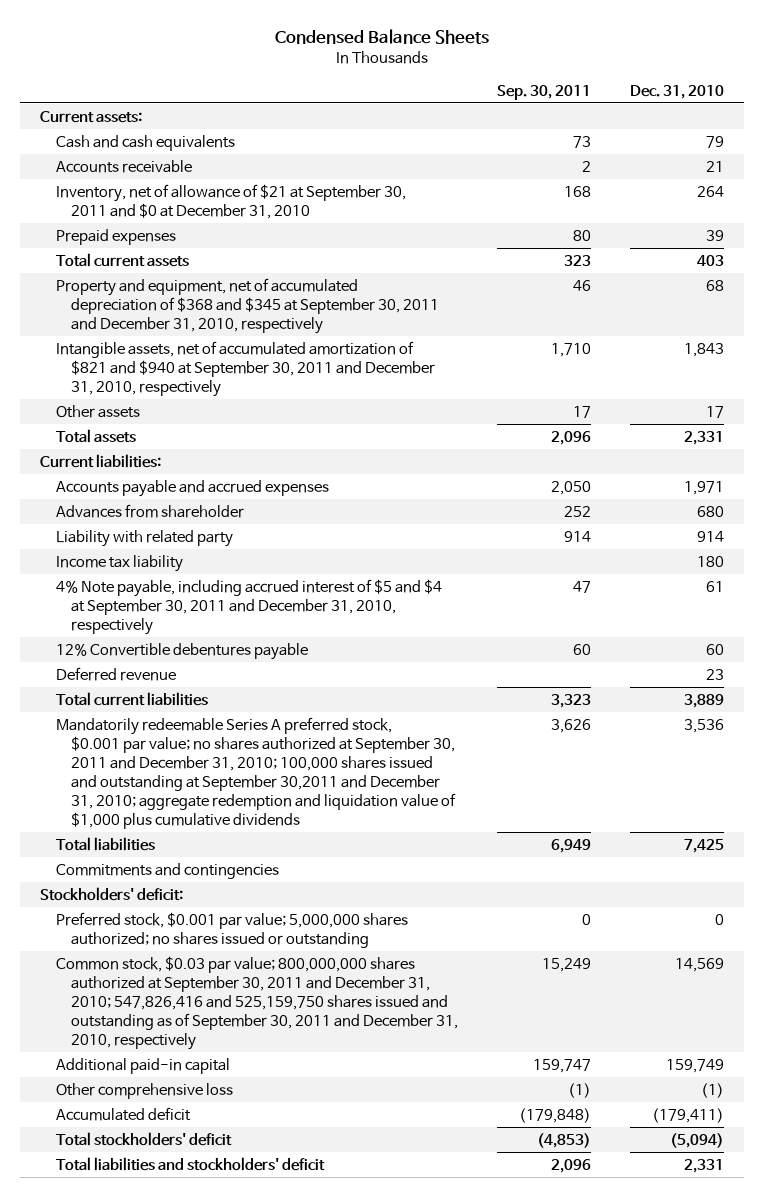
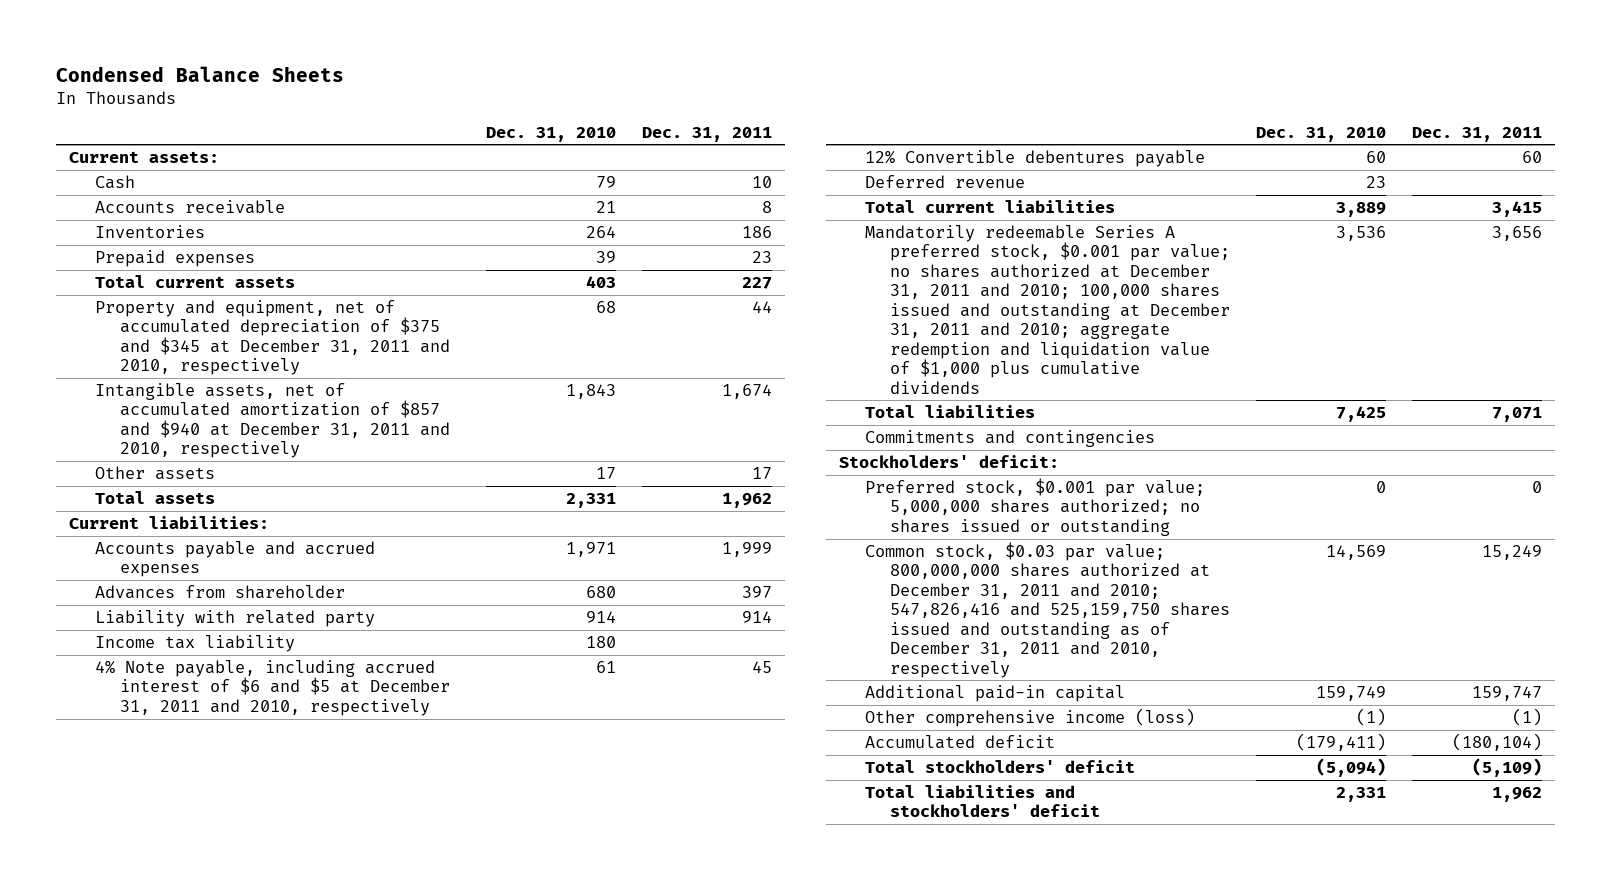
[497,84,592,100] Sep. 30, 2011 -> none
none -> [642,126,773,142] Dec. 31, 2011
[55,134,235,151] Cash and cash equivalents -> [94,174,135,189] Cash
[55,183,406,219] Inventory, net of allowance of $21 at September 30, 2011 and $0 at December 31, 2010 -> [94,224,205,238] Inventories
[55,277,440,334] Property and equipment, net of accumulated depreciation of $368 and $345 at September 30, 2011 and December 31, 2010, respectively -> [94,299,451,376] Property and equipment, net of accumulated depreciation of $375 and $345 at December 31, 2011 and 2010, respectively
[55,340,436,397] Intangible assets, net of accumulated amortization of $821 and $940 at September 30, 2011 and December 31, 2010, respectively -> [94,382,451,459] Intangible assets, net of accumulated amortization of $857 and $940 at December 31, 2011 and 2010, respectively
[55,578,442,635] 4% Note payable, including accrued interest of $5 and $4 at September 30, 2011 and December 31, 2010, respectively -> [94,659,451,716] 4% Note payable, including accrued interest of $6 and $5 at December 31, 2011 and 2010, respectively
[55,716,457,830] Mandatorily redeemable Series A preferred stock, $0.001 par value; no shares authorized at September 30, 2011 and December 31, 2010; 100,000 shares issued and outstanding at September 30,2011 and December 31, 2010; aggregate redemption and liquidation value of $1,000 plus cumulative dividends -> [864,224,1230,394] Mandatorily redeemable Series A preferred stock, $0.001 par value; no shares authorized at December 31, 2011 and 2010; 100,000 shares issued and outstanding at December 31, 2011 and 2010; aggregate redemption and liquidation value of $1,000 plus cumulative dividends
[55,955,459,1051] Common stock, $0.03 par value; 800,000,000 shares authorized at September 30, 2011 and December 31, 2010; 547,826,416 and 525,159,750 shares issued and outstanding as of September 30, 2011 and December 31, 2010, respectively -> [864,541,1230,678] Common stock, $0.03 par value; 800,000,000 shares authorized at December 31, 2011 and 2010; 547,826,416 and 525,159,750 shares issued and outstanding as of December 31, 2011 and 2010, respectively
[55,1082,233,1099] Other comprehensive loss -> [864,707,1195,727] Other comprehensive income (loss)

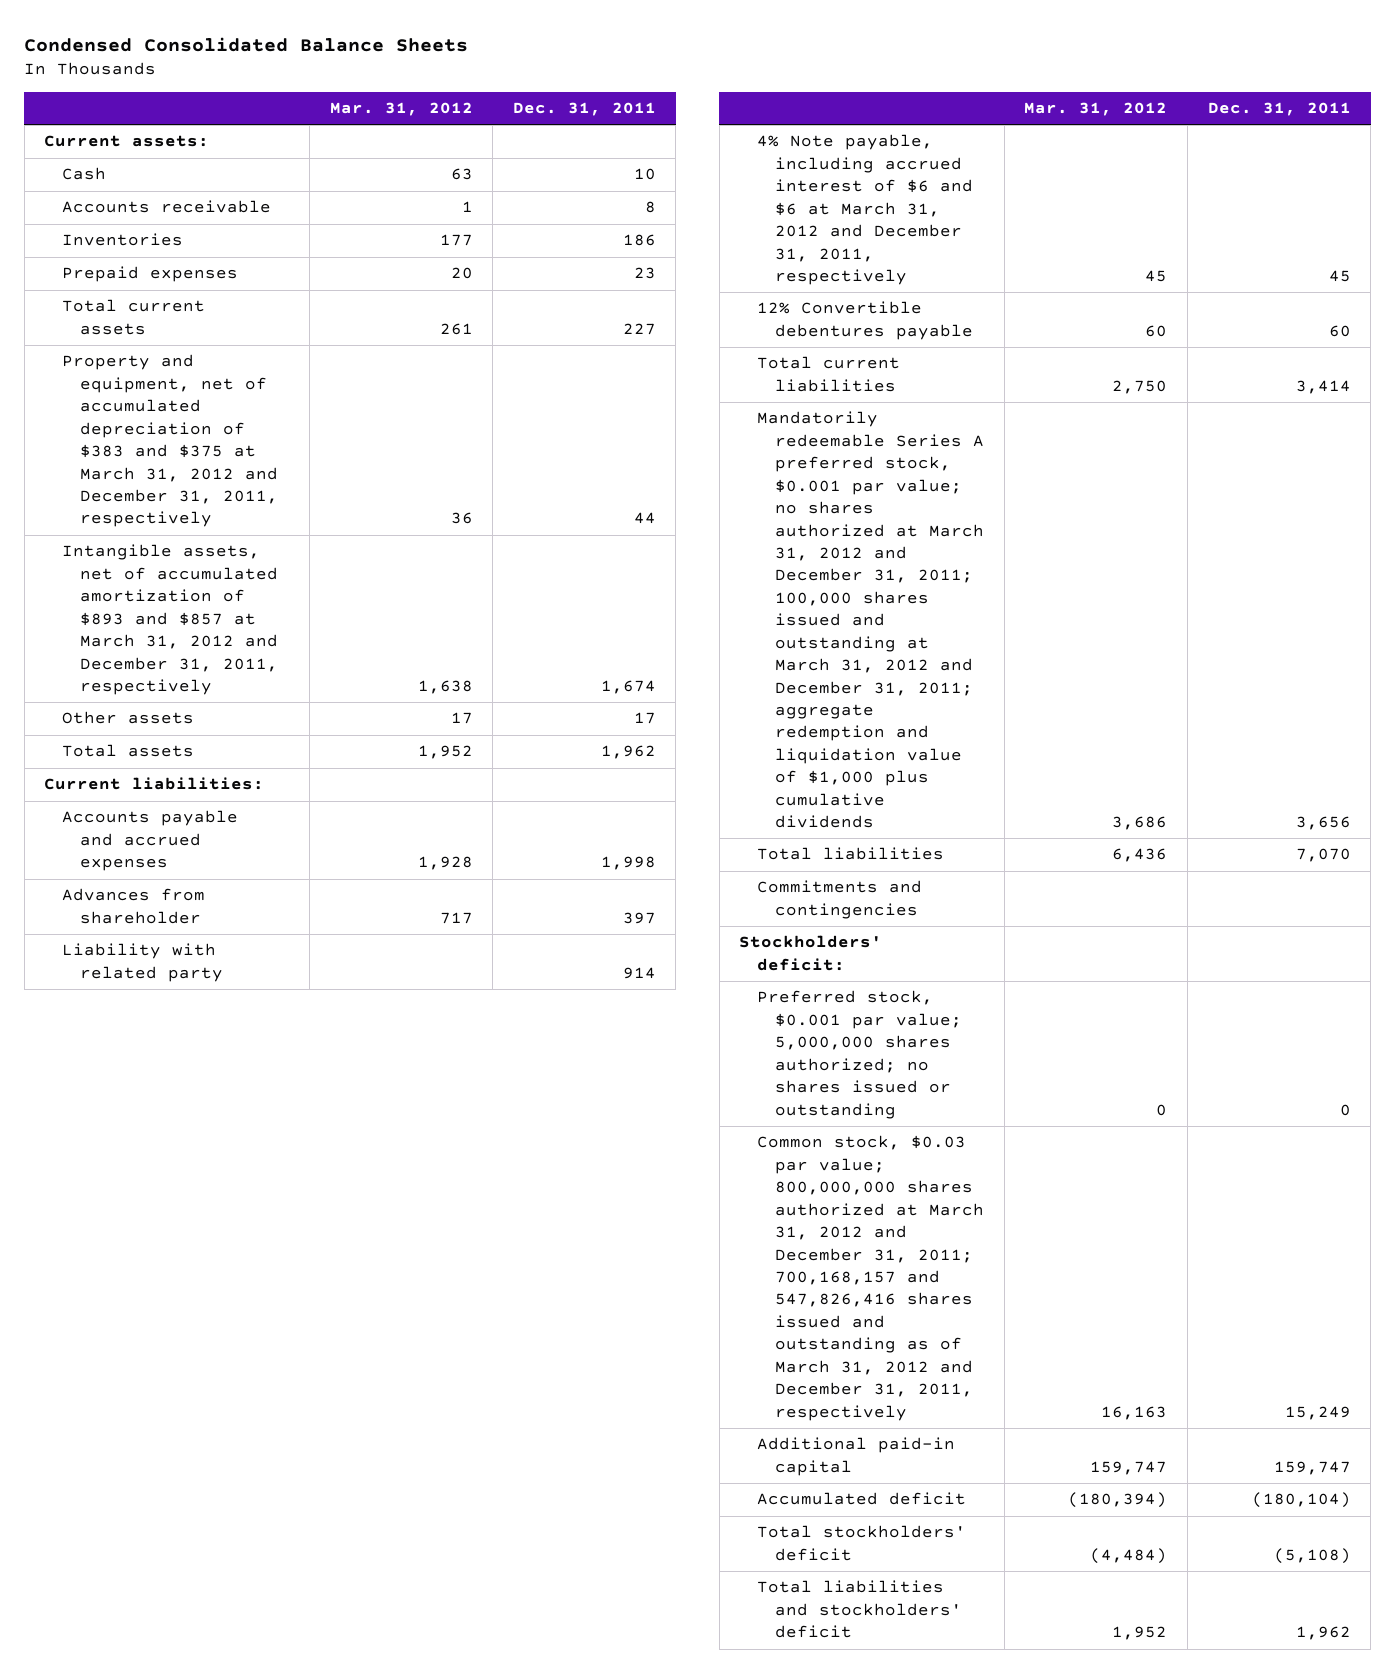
[56,65,345,82] Condensed Balance Sheets -> [24,37,469,53] Condensed Consolidated Balance Sheets
[486,126,617,142] Dec. 31, 2010 -> none
none -> [329,102,473,117] Mar. 31, 2012
[94,299,451,376] Property and equipment, net of accumulated depreciation of $375 and $345 at December 31, 2011 and 2010, respectively -> [62,354,279,528] Property and equipment, net of accumulated depreciation of $383 and $375 at March 31, 2012 and December 31, 2011, respectively
[94,382,451,459] Intangible assets, net of accumulated amortization of $857 and $940 at December 31, 2011 and 2010, respectively -> [62,544,279,696] Intangible assets, net of accumulated amortization of $893 and $857 at March 31, 2012 and December 31, 2011, respectively
[722,541,773,557] 1,999 -> [600,856,656,871] 1,998
[94,634,295,652] Income tax liability -> none
[94,659,451,716] 4% Note payable, including accrued interest of $6 and $5 at December 31, 2011 and 2010, respectively -> [757,134,974,286] 4% Note payable, including accrued interest of $6 and $6 at March 31, 2012 and December 31, 2011, respectively
[864,174,1025,188] Deferred revenue -> none
[1492,200,1543,217] 3,415 -> [1295,379,1351,394] 3,414
[864,224,1230,394] Mandatorily redeemable Series A preferred stock, $0.001 par value; no shares authorized at December 31, 2011 and 2010; 100,000 shares issued and outstanding at December 31, 2011 and 2010; aggregate redemption and liquidation value of $1,000 plus cumulative dividends -> [757,411,985,829] Mandatorily redeemable Series A preferred stock, $0.001 par value; no shares authorized at March 31, 2012 and December 31, 2011; 100,000 shares issued and outstanding at March 31, 2012 and December 31, 2011; aggregate redemption and liquidation value of $1,000 plus cumulative dividends
[1492,406,1543,422] 7,071 -> [1295,848,1351,863] 7,070
[864,541,1230,678] Common stock, $0.03 par value; 800,000,000 shares authorized at December 31, 2011 and 2010; 547,826,416 and 525,159,750 shares issued and outstanding as of December 31, 2011 and 2010, respectively -> [757,1135,985,1421] Common stock, $0.03 par value; 800,000,000 shares authorized at March 31, 2012 and December 31, 2011; 700,168,157 and 547,826,416 shares issued and outstanding as of March 31, 2012 and December 31, 2011, respectively
[864,707,1195,727] Other comprehensive income (loss) -> none
[1472,757,1543,777] (5,109) -> [1273,1547,1351,1564] (5,108)

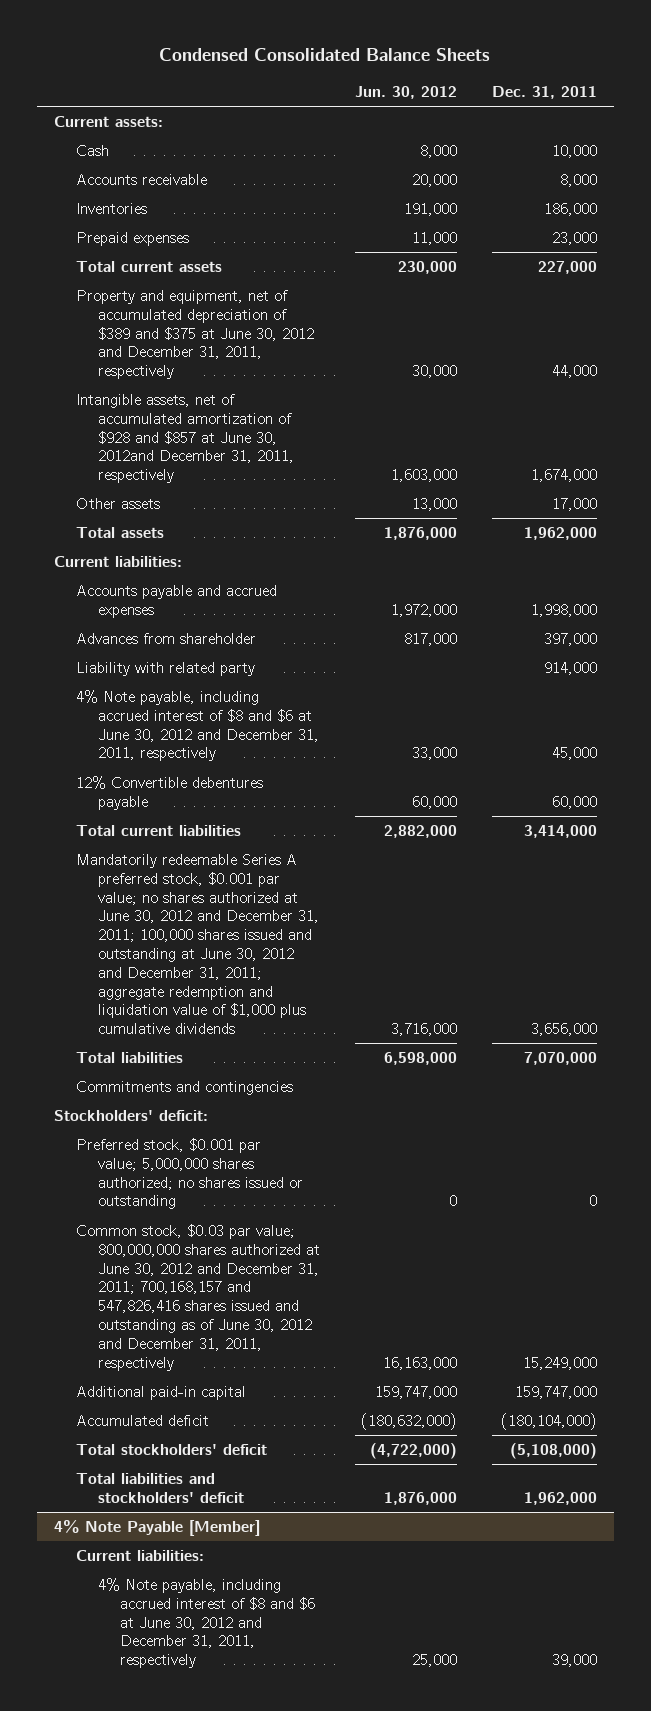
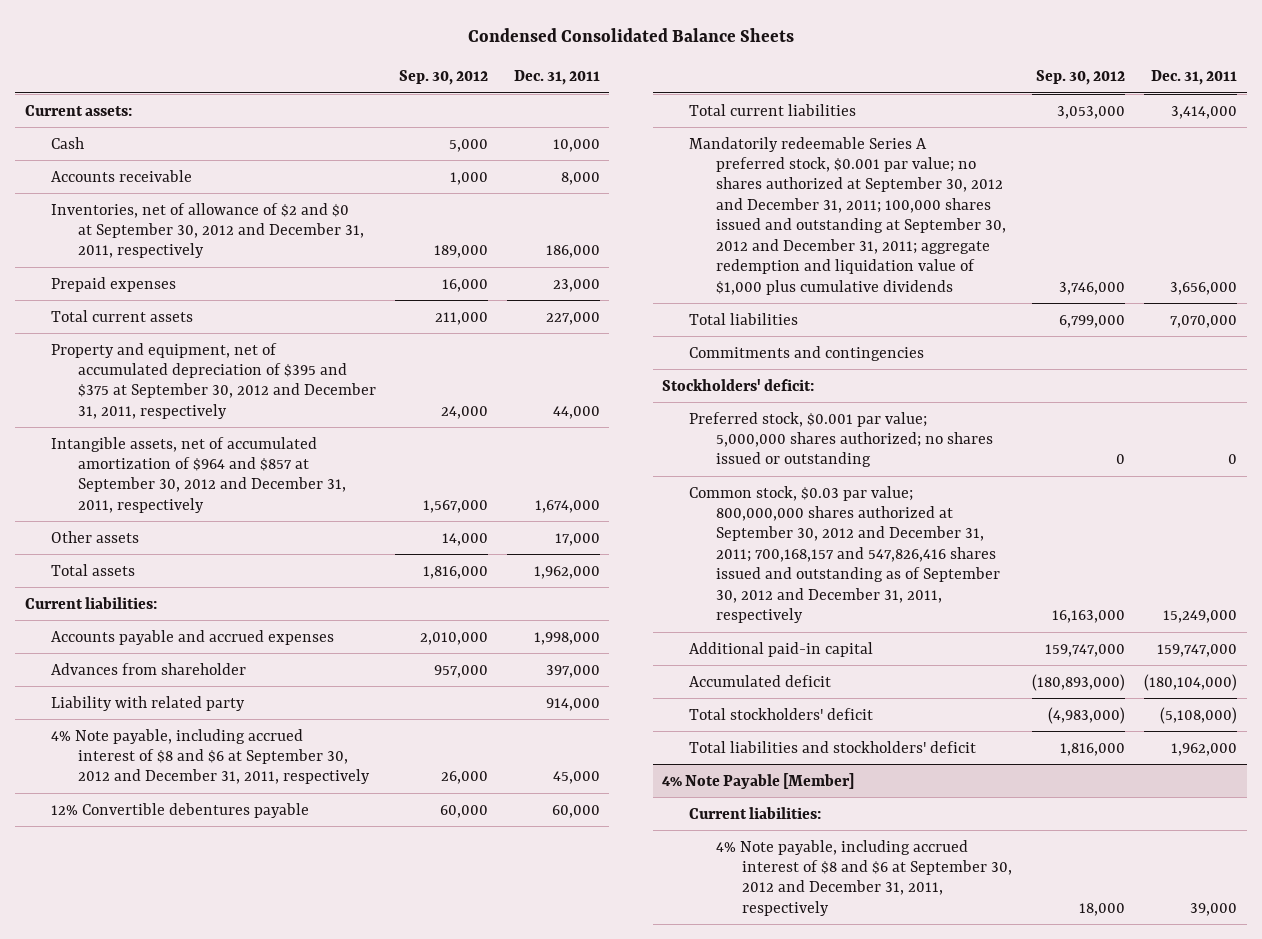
[354,85,457,99] Jun. 30, 2012 -> none
none -> [398,70,488,86] Sep. 30, 2012
[76,203,148,215] Inventories -> [51,202,364,259] Inventories, net of allowance of $2 and $0 at September 30, 2012 and December 31, 2011, respectively
[76,290,314,380] Property and equipment, net of accumulated depreciation of $389 and $375 at June 30, 2012 and December 31, 2011, respectively -> [51,342,376,419] Property and equipment, net of accumulated depreciation of $395 and $375 at September 30, 2012 and December 31, 2011, respectively
[76,394,294,484] Intangible assets, net of accumulated amortization of $928 and $857 at June 30, 2012and December 31, 2011, respectively -> [51,436,346,513] Intangible assets, net of accumulated amortization of $964 and $857 at September 30, 2012 and December 31, 2011, respectively
[76,690,319,762] 4% Note payable, including accrued interest of $8 and $6 at June 30, 2012 and December 31, 2011, respectively -> [51,728,370,785] 4% Note payable, including accrued interest of $8 and $6 at September 30, 2012 and December 31, 2011, respectively
[76,854,319,1035] Mandatorily redeemable Series A preferred stock, $0.001 par value; no shares authorized at June 30, 2012 and December 31, 2011; 100,000 shares issued and outstanding at June 30, 2012 and December 31, 2011; aggregate redemption and liquidation value of $1,000 plus cumulative dividends -> [688,136,1006,295] Mandatorily redeemable Series A preferred stock, $0.001 par value; no shares authorized at September 30, 2012 and December 31, 2011; 100,000 shares issued and outstanding at September 30, 2012 and December 31, 2011; aggregate redemption and liquidation value of $1,000 plus cumulative dividends
[76,1224,320,1371] Common stock, $0.03 par value; 800,000,000 shares authorized at June 30, 2012 and December 31, 2011; 700,168,157 and 547,826,416 shares issued and outstanding as of June 30, 2012 and December 31, 2011, respectively -> [688,485,1000,624] Common stock, $0.03 par value; 800,000,000 shares authorized at September 30, 2012 and December 31, 2011; 700,168,157 and 547,826,416 shares issued and outstanding as of September 30, 2012 and December 31, 2011, respectively
[97,1578,315,1669] 4% Note payable, including accrued interest of $8 and $6 at June 30, 2012 and December 31, 2011, respectively -> [715,839,1013,916] 4% Note payable, including accrued interest of $8 and $6 at September 30, 2012 and December 31, 2011, respectively

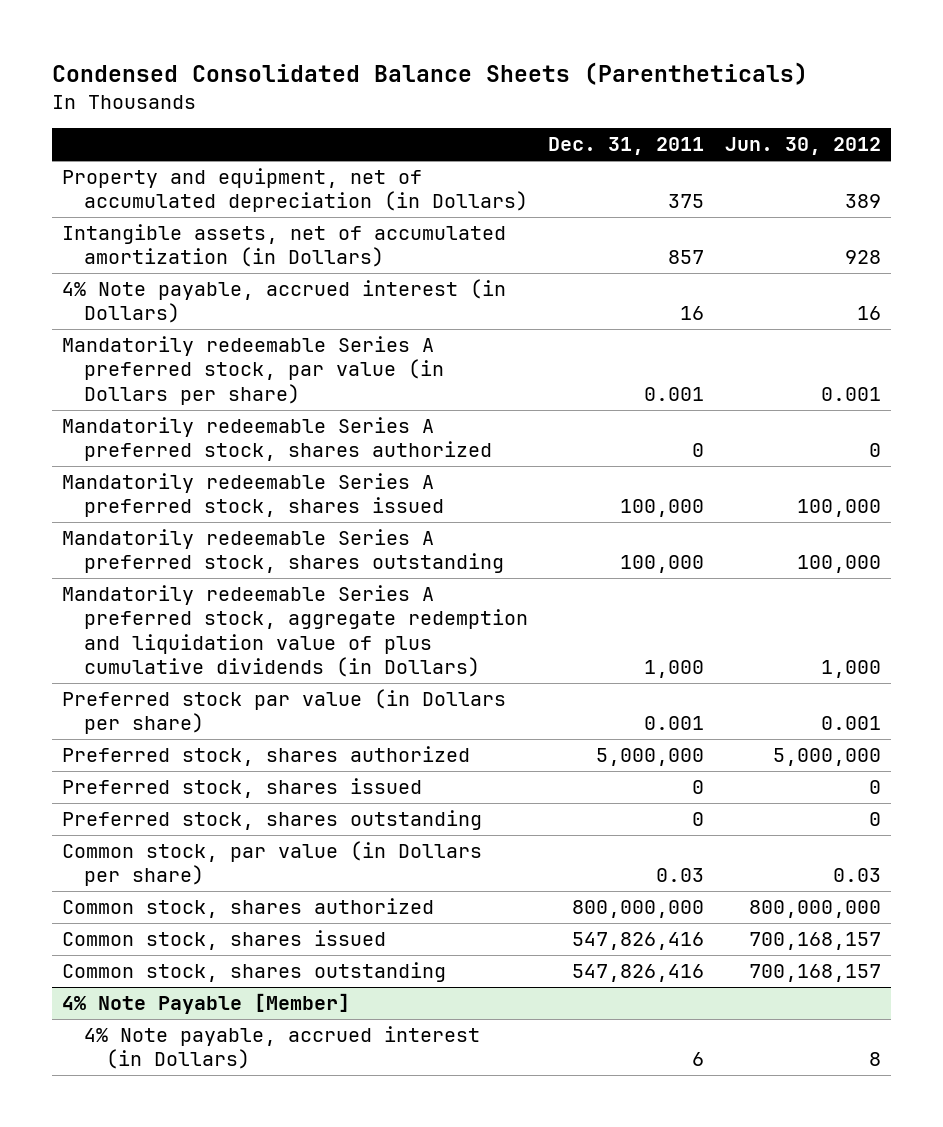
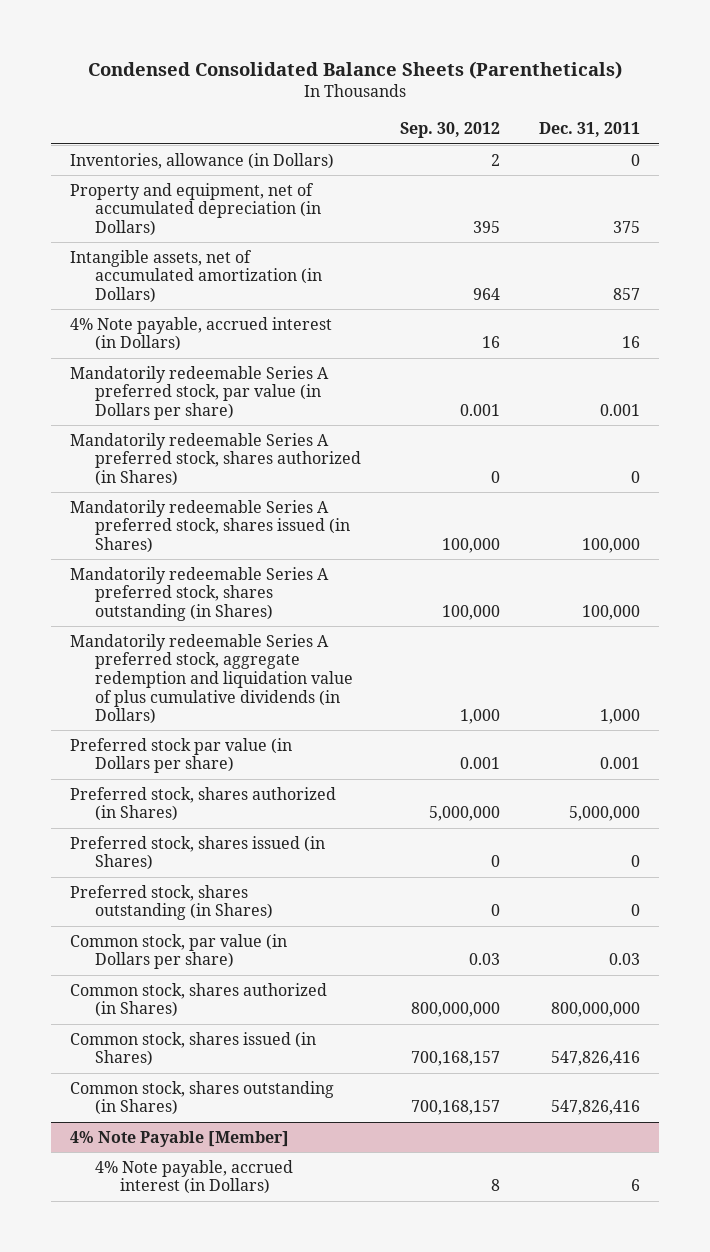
[724,137,881,156] Jun. 30, 2012 -> none
none -> [399,122,500,139] Sep. 30, 2012
none -> [69,152,334,169] Inventories, allowance (in Dollars)
[62,417,492,462] Mandatorily redeemable Series A preferred stock, shares authorized -> [69,432,362,487] Mandatorily redeemable Series A preferred stock, shares authorized (in Shares)
[62,473,444,518] Mandatorily redeemable Series A preferred stock, shares issued -> [69,499,351,554] Mandatorily redeemable Series A preferred stock, shares issued (in Shares)
[62,529,504,574] Mandatorily redeemable Series A preferred stock, shares outstanding -> [69,566,329,622] Mandatorily redeemable Series A preferred stock, shares outstanding (in Shares)
[62,746,471,767] Preferred stock, shares authorized -> [69,786,336,822] Preferred stock, shares authorized (in Shares)
[62,778,423,799] Preferred stock, shares issued -> [69,835,325,871] Preferred stock, shares issued (in Shares)
[62,810,483,831] Preferred stock, shares outstanding -> [69,884,274,921] Preferred stock, shares outstanding (in Shares)
[62,898,435,919] Common stock, shares authorized -> [69,982,327,1018] Common stock, shares authorized (in Shares)
[62,930,387,951] Common stock, shares issued -> [69,1031,316,1067] Common stock, shares issued (in Shares)
[62,962,447,983] Common stock, shares outstanding -> [69,1080,334,1116] Common stock, shares outstanding (in Shares)

